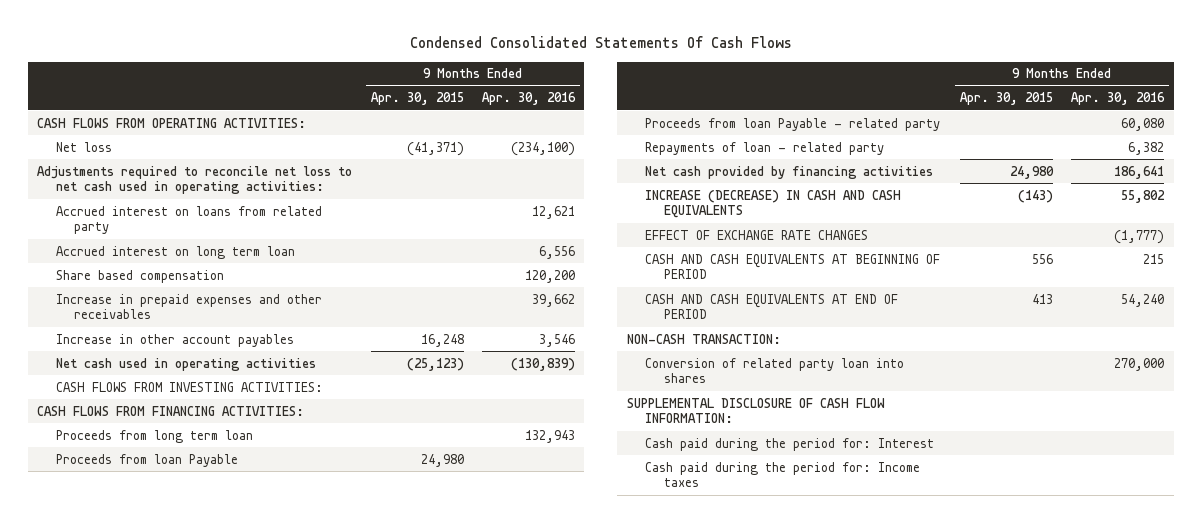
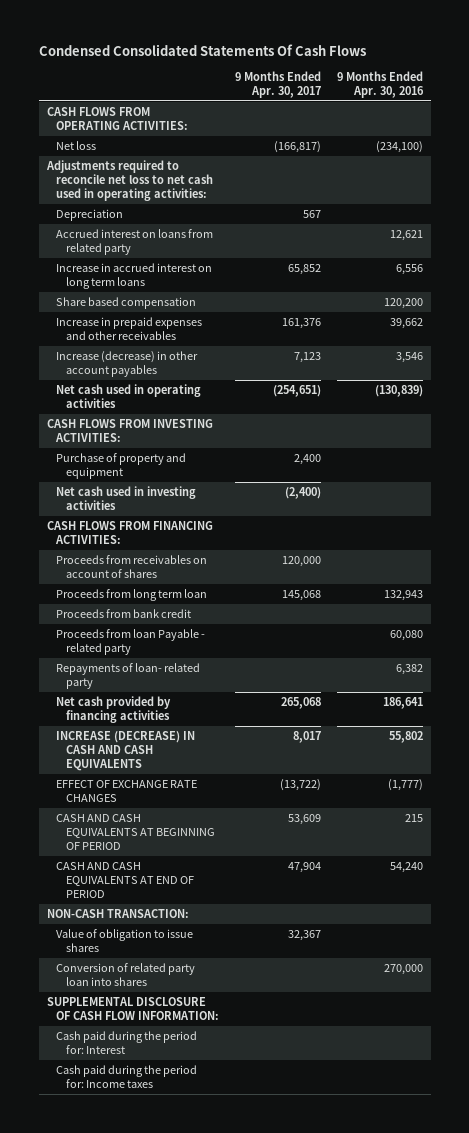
[370,92,464,106] Apr. 30, 2015 -> none
none -> [235,71,322,98] 9 Months Ended Apr. 30, 2017
none -> [56,209,124,222] Depreciation
[55,245,295,259] Accrued interest on long term loan -> [56,263,213,289] Increase in accrued interest on long term loans
[55,333,294,347] Increase in other account payables -> [56,351,199,377] Increase (decrease) in other account payables
none -> [56,453,187,479] Purchase of property and equipment
none -> [56,486,197,510] Net cash used in investing activities
none -> [56,555,208,578] Proceeds from receivables on account of shares
[55,453,238,467] Proceeds from loan Payable -> none
none -> [56,609,192,619] Proceeds from bank credit
[645,141,885,155] Repayments of loan - related party -> [56,663,201,689] Repayments of loan- related party
none -> [56,929,194,952] Value of obligation to issue shares

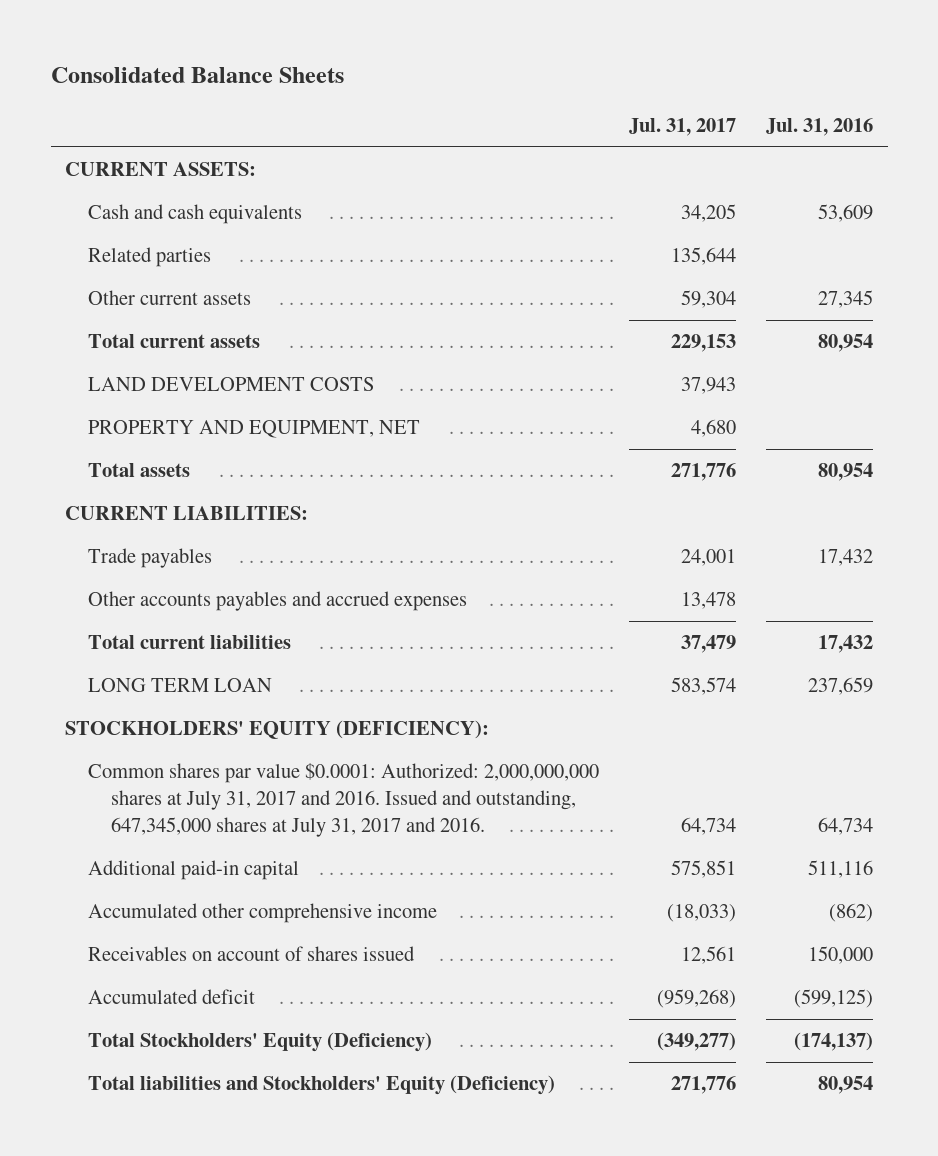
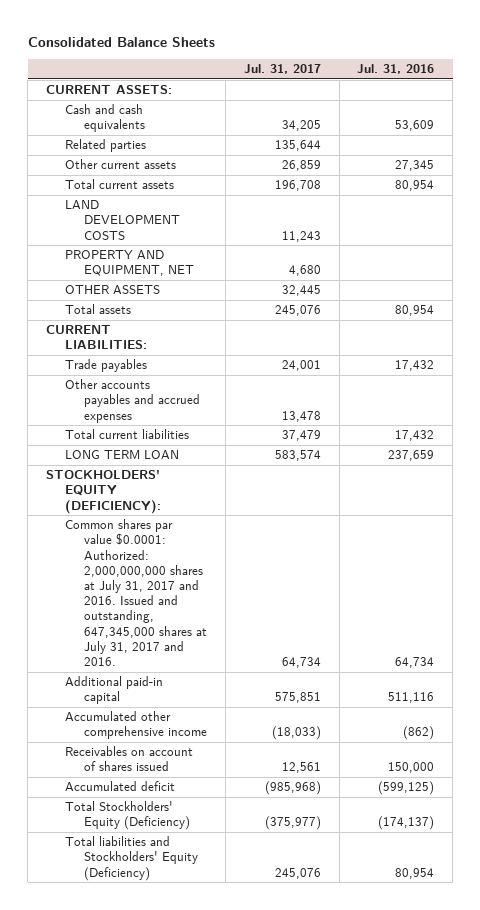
[681,290,737,309] 59,304 -> [281,160,321,172] 26,859
[671,334,737,353] 229,153 -> [274,180,321,192] 196,708
[681,377,737,395] 37,943 -> [281,230,321,242] 11,243
none -> [64,285,160,295] OTHER ASSETS
[671,463,737,482] 271,776 -> [274,305,321,317] 245,076
[657,989,737,1009] (959,268) -> [264,781,321,796] (985,968)
[657,1032,737,1052] (349,277) -> [264,816,321,831] (375,977)
[671,1076,737,1095] 271,776 -> [274,867,321,879] 245,076

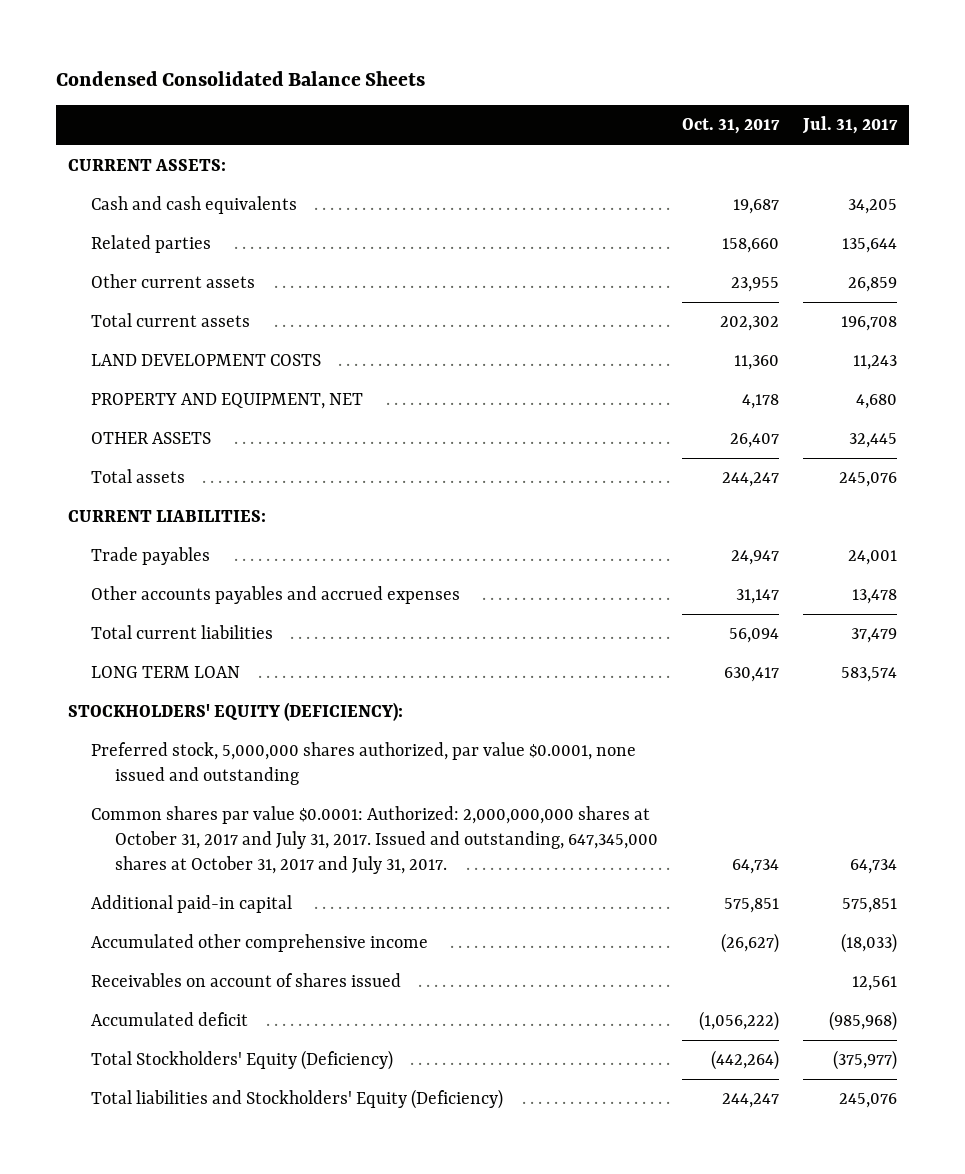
[27,36,215,47] Consolidated Balance Sheets -> [55,70,425,86] Condensed Consolidated Balance Sheets
[357,64,435,75] Jul. 31, 2016 -> none
none -> [681,118,780,135] Oct. 31, 2017
none -> [91,742,637,786] Preferred stock, 5,000,000 shares authorized, par value $0.0001, none issued and outstanding
[64,519,207,667] Common shares par value $0.0001: Authorized: 2,000,000,000 shares at July 31, 2017 and 2016. Issued and outstanding, 647,345,000 shares at July 31, 2017 and 2016. -> [91,806,658,874] Common shares par value $0.0001: Authorized: 2,000,000,000 shares at October 31, 2017 and July 31, 2017. Issued and outstanding, 647,345,000 shares at October 31, 2017 and July 31, 2017.

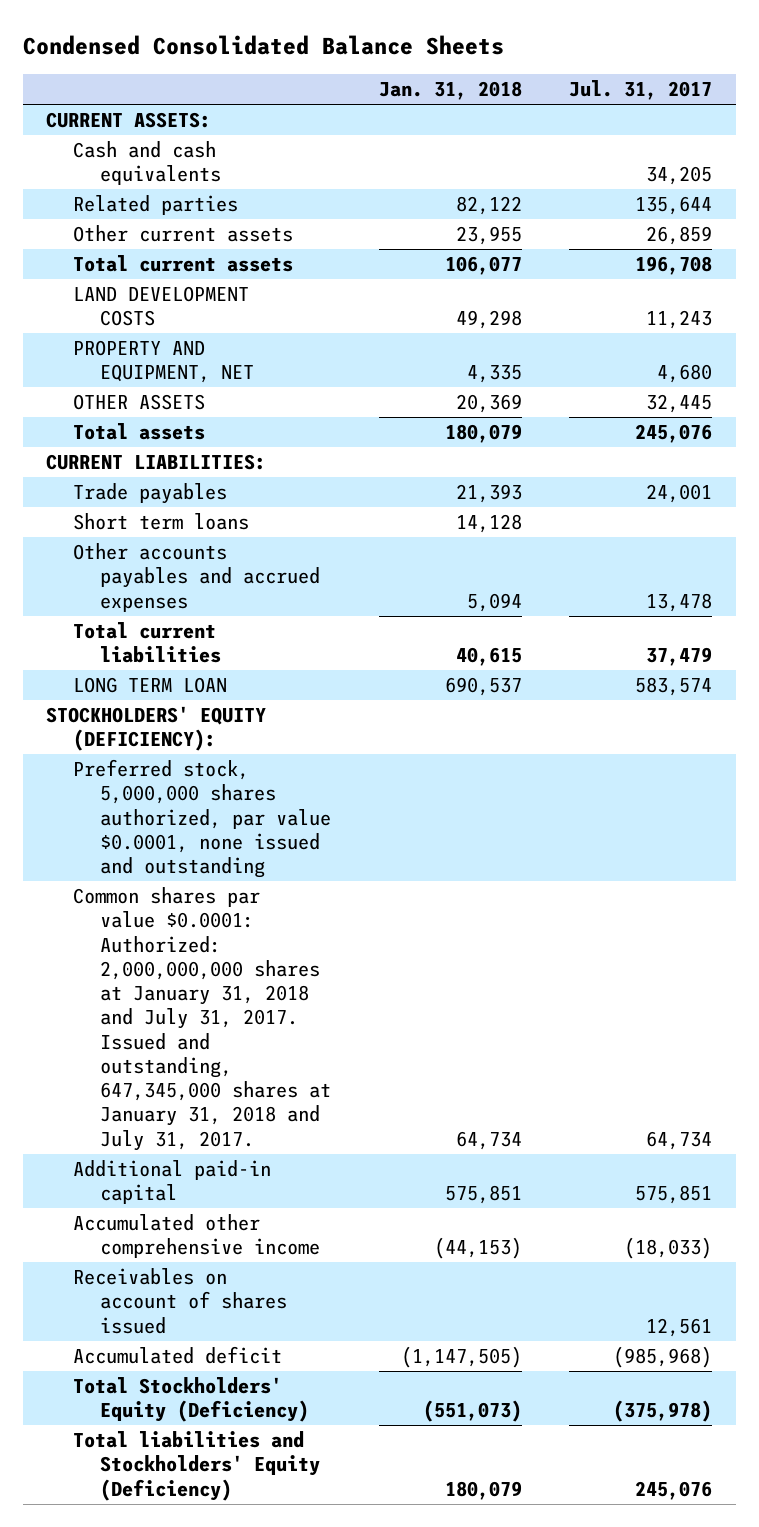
[681,118,780,135] Oct. 31, 2017 -> none
none -> [378,81,522,101] Jan. 31, 2018
none -> [73,513,250,531] Short term loans
[91,806,658,874] Common shares par value $0.0001: Authorized: 2,000,000,000 shares at October 31, 2017 and July 31, 2017. Issued and outstanding, 647,345,000 shares at October 31, 2017 and July 31, 2017. -> [73,887,332,1151] Common shares par value $0.0001: Authorized: 2,000,000,000 shares at January 31, 2018 and July 31, 2017. Issued and outstanding, 647,345,000 shares at January 31, 2018 and July 31, 2017.
[833,1050,898,1071] (375,977) -> [613,1400,713,1423] (375,978)

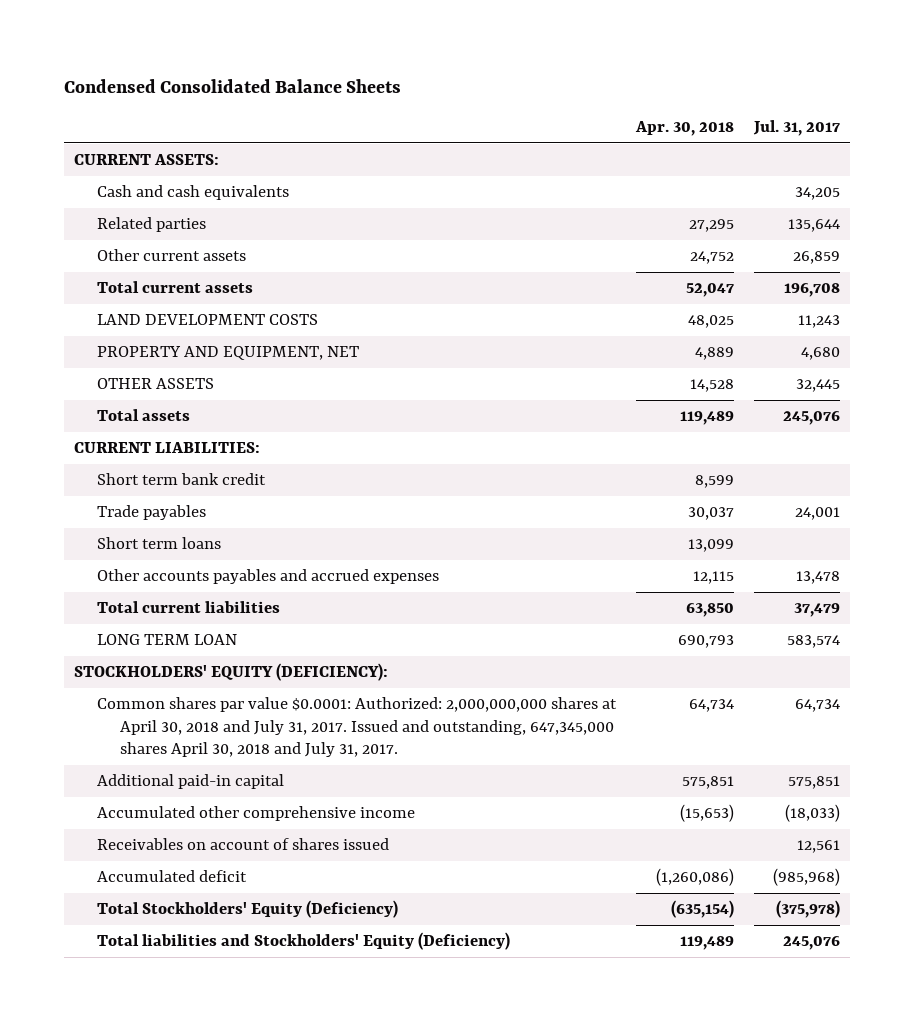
[378,81,522,101] Jan. 31, 2018 -> none
none -> [635,121,735,137] Apr. 30, 2018
none -> [97,473,267,486] Short term bank credit
[73,759,332,879] Preferred stock, 5,000,000 shares authorized, par value $0.0001, none issued and outstanding -> none
[73,887,332,1151] Common shares par value $0.0001: Authorized: 2,000,000,000 shares at January 31, 2018 and July 31, 2017. Issued and outstanding, 647,345,000 shares at January 31, 2018 and July 31, 2017. -> [97,697,618,758] Common shares par value $0.0001: Authorized: 2,000,000,000 shares at April 30, 2018 and July 31, 2017. Issued and outstanding, 647,345,000 shares April 30, 2018 and July 31, 2017.

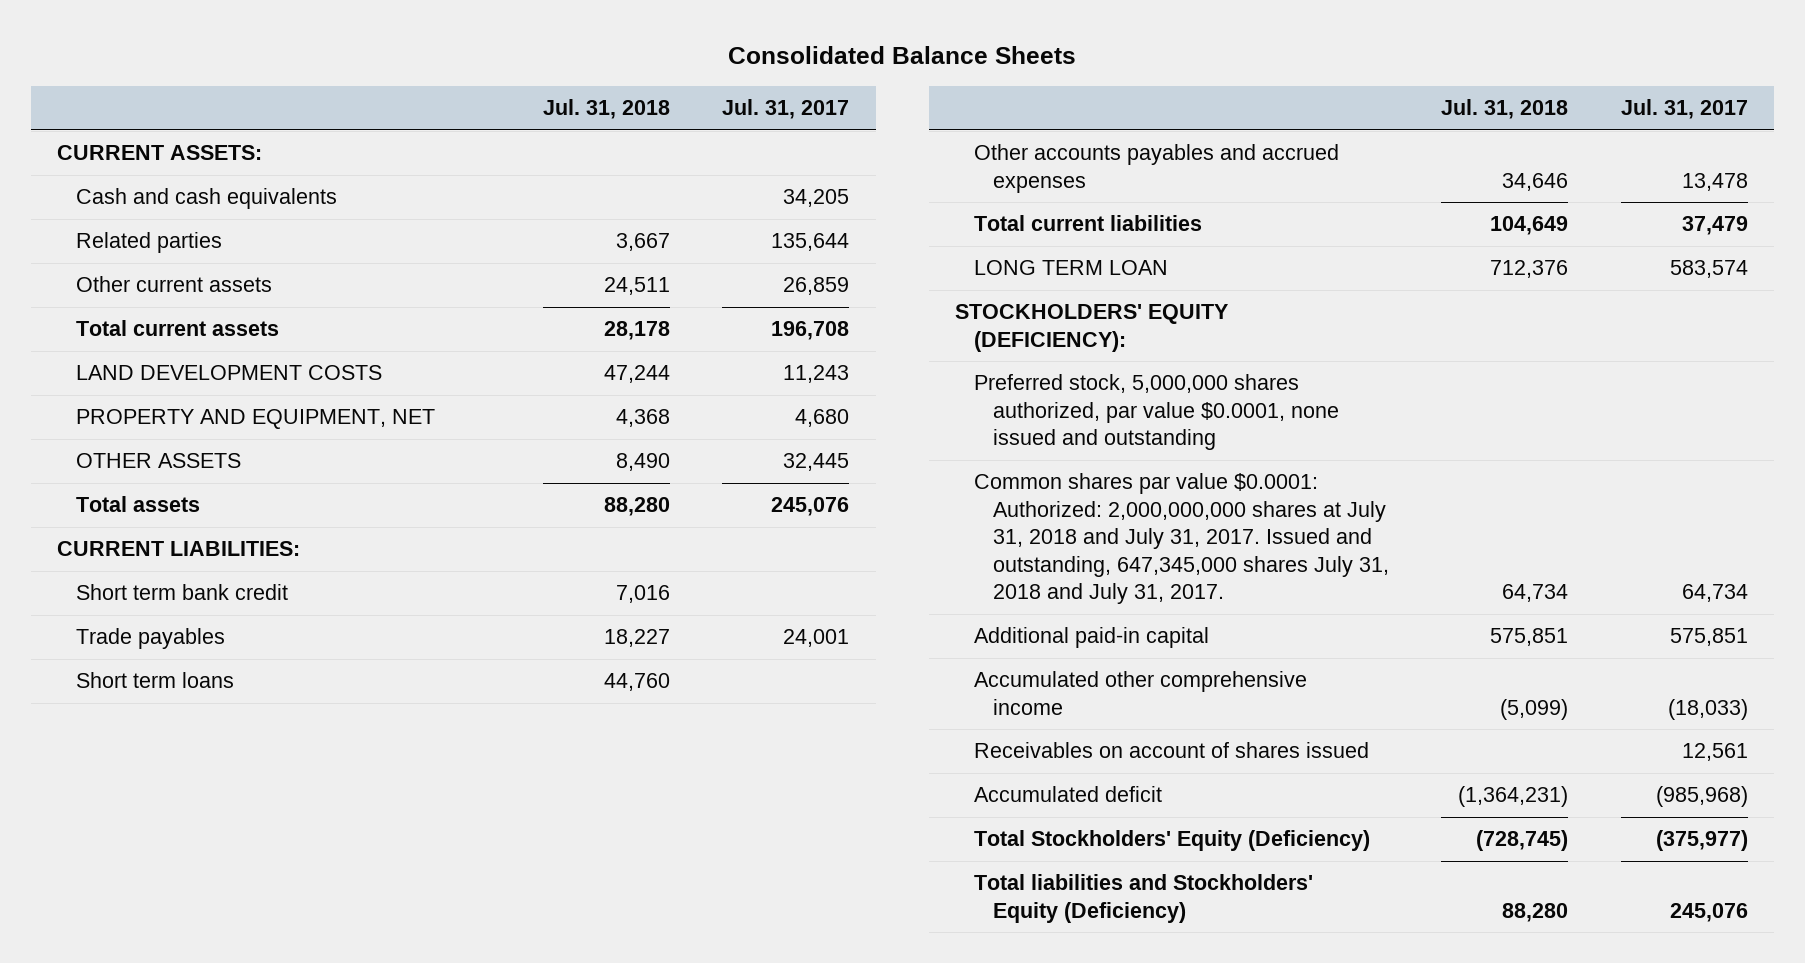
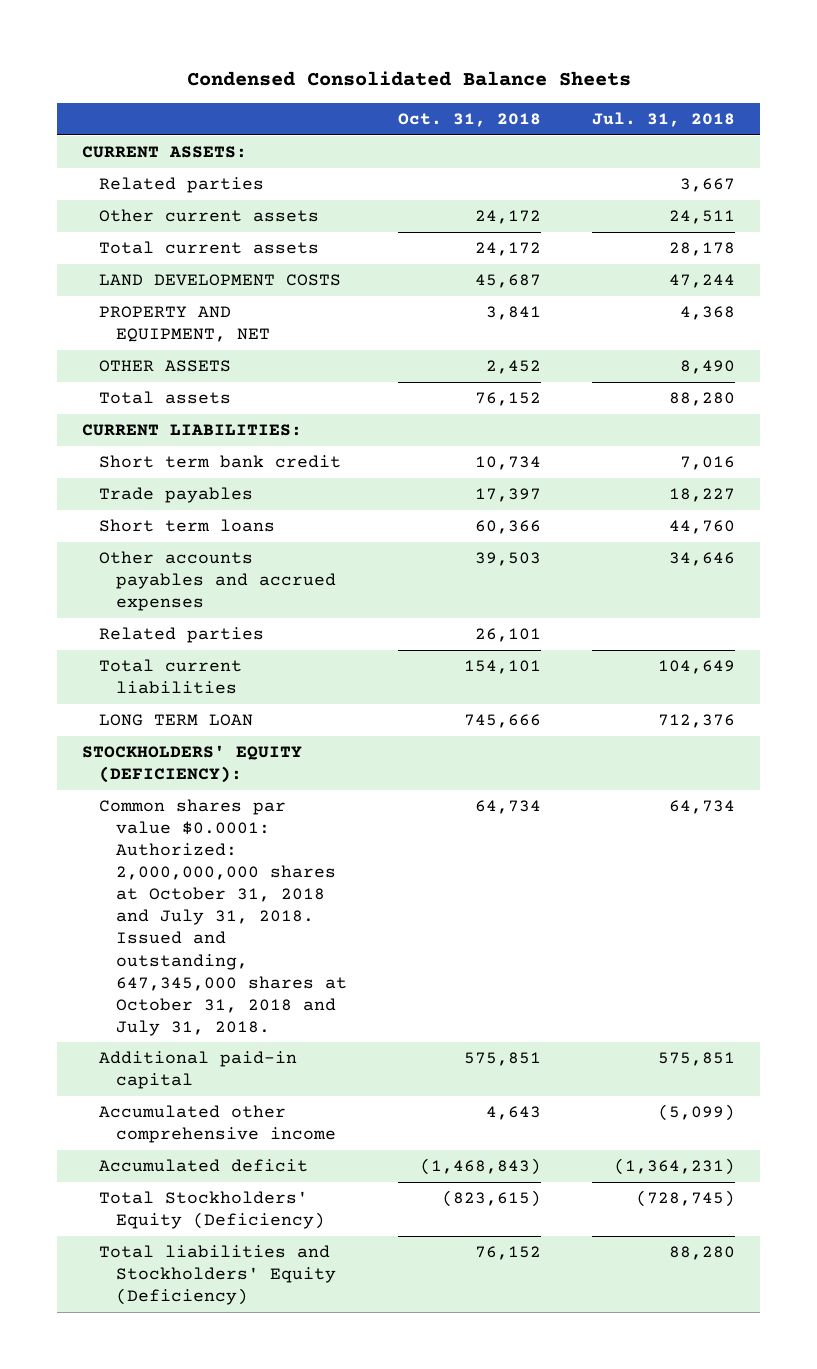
[728,46,1077,65] Consolidated Balance Sheets -> [186,70,631,86] Condensed Consolidated Balance Sheets
[722,98,850,119] Jul. 31, 2017 -> none
none -> [398,113,542,128] Oct. 31, 2018
[75,188,337,210] Cash and cash equivalents -> none
none -> [99,627,265,644] Related parties
[974,374,1339,451] Preferred stock, 5,000,000 shares authorized, par value $0.0001, none issued and outstanding -> none
[974,473,1389,604] Common shares par value $0.0001: Authorized: 2,000,000,000 shares at July 31, 2018 and July 31, 2017. Issued and outstanding, 647,345,000 shares July 31, 2018 and July 31, 2017. -> [99,799,348,1036] Common shares par value $0.0001: Authorized: 2,000,000,000 shares at October 31, 2018 and July 31, 2018. Issued and outstanding, 647,345,000 shares at October 31, 2018 and July 31, 2018.
[974,742,1370,759] Receivables on account of shares issued -> none

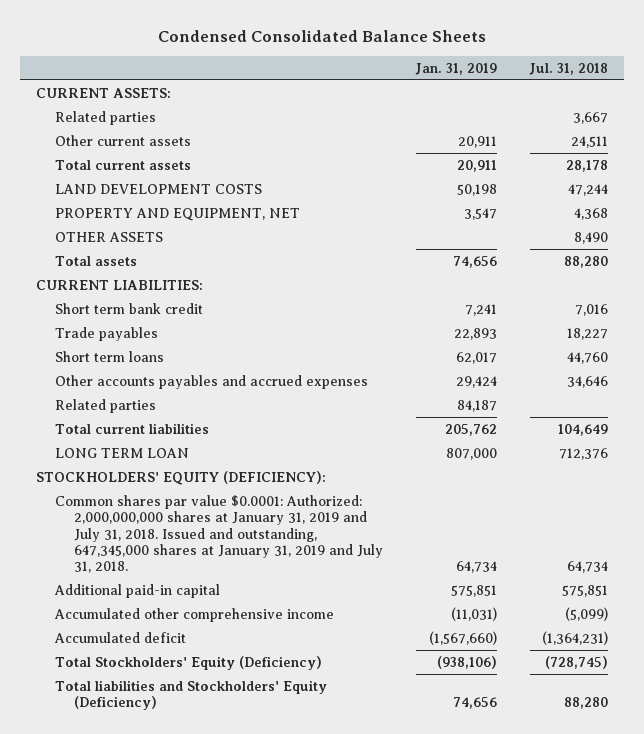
[398,113,542,128] Oct. 31, 2018 -> none
none -> [415,62,498,75] Jan. 31, 2019
[99,799,348,1036] Common shares par value $0.0001: Authorized: 2,000,000,000 shares at October 31, 2018 and July 31, 2018. Issued and outstanding, 647,345,000 shares at October 31, 2018 and July 31, 2018. -> [55,494,384,574] Common shares par value $0.0001: Authorized: 2,000,000,000 shares at January 31, 2019 and July 31, 2018. Issued and outstanding, 647,345,000 shares at January 31, 2019 and July 31, 2018.

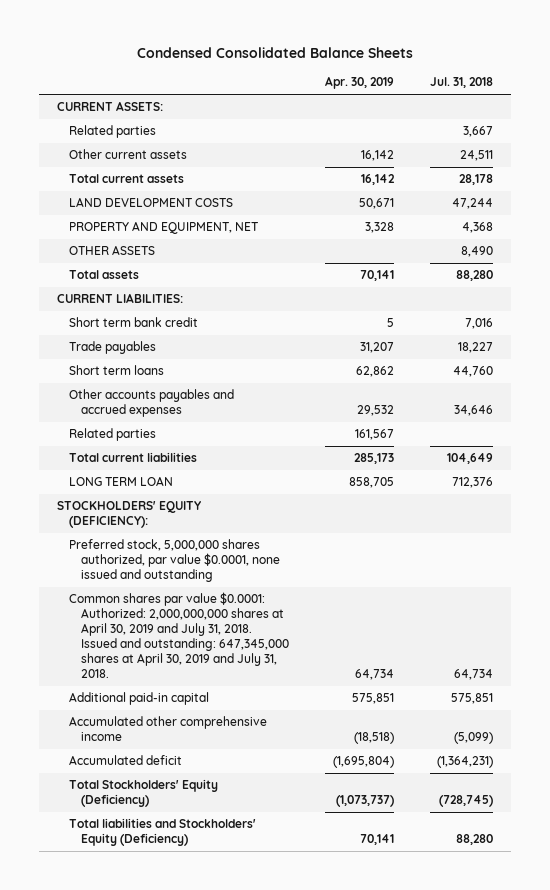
[415,62,498,75] Jan. 31, 2019 -> none
none -> [325,76,395,90] Apr. 30, 2019
none -> [69,539,281,583] Preferred stock, 5,000,000 shares authorized, par value $0.0001, none issued and outstanding
[55,494,384,574] Common shares par value $0.0001: Authorized: 2,000,000,000 shares at January 31, 2019 and July 31, 2018. Issued and outstanding, 647,345,000 shares at January 31, 2019 and July 31, 2018. -> [69,592,290,679] Common shares par value $0.0001: Authorized: 2,000,000,000 shares at April 30, 2019 and July 31, 2018. Issued and outstanding: 647,345,000 shares at April 30, 2019 and July 31, 2018.

